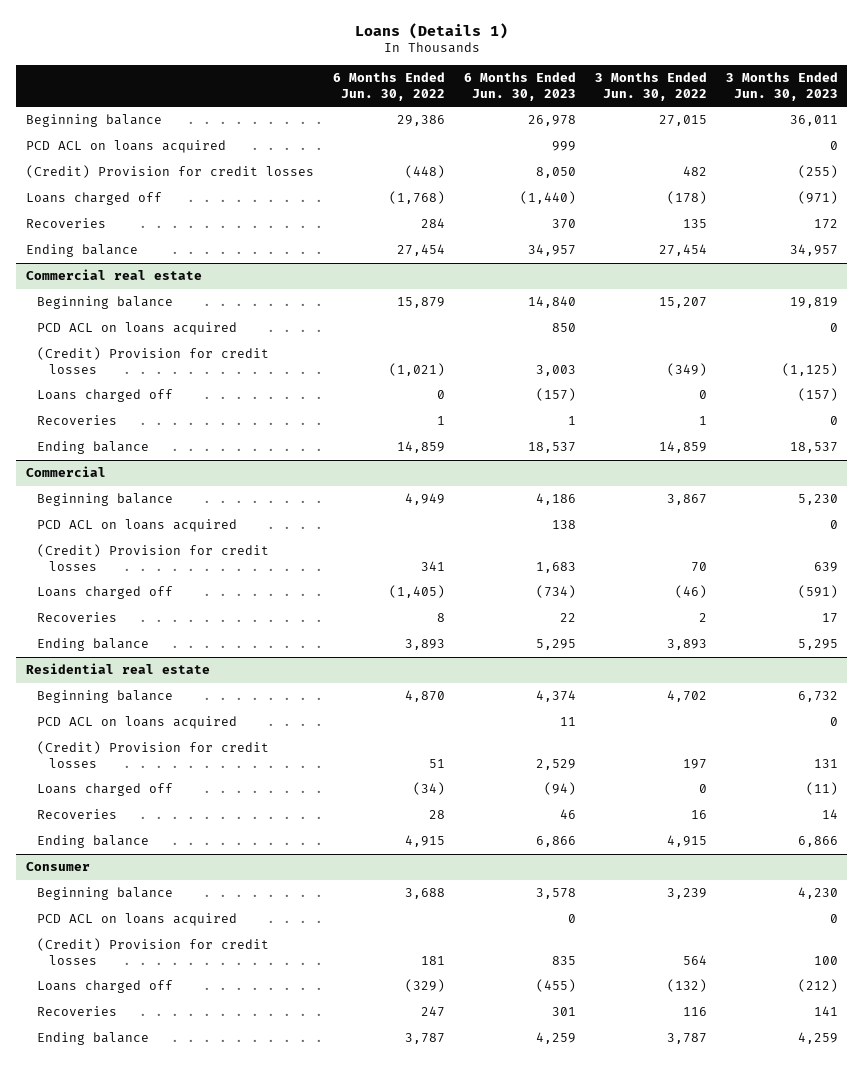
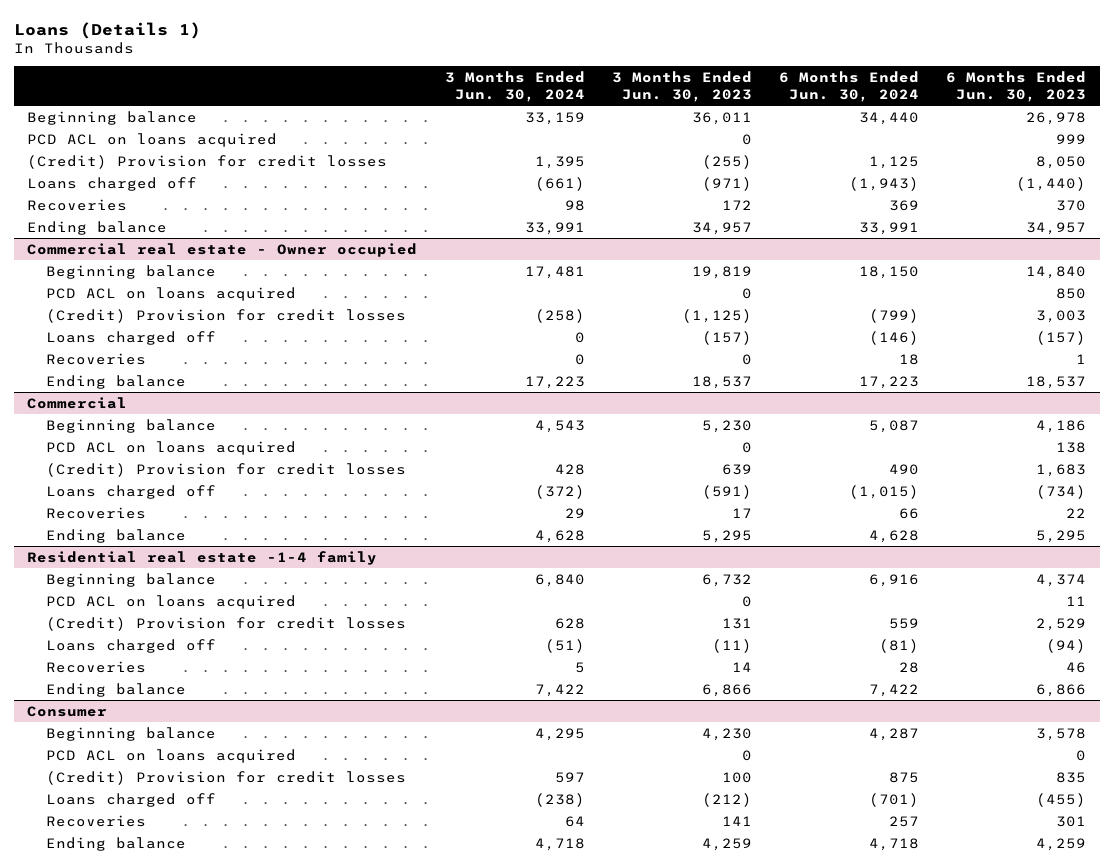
[332,72,445,102] 6 Months Ended Jun. 30, 2022 -> none
[594,72,707,102] 3 Months Ended Jun. 30, 2022 -> none
none -> [444,71,585,102] 3 Months Ended Jun. 30, 2024
none -> [779,71,920,102] 6 Months Ended Jun. 30, 2024
[25,269,202,281] Commercial real estate -> [27,242,418,257] Commercial real estate - Owner occupied
[25,663,210,675] Residential real estate -> [27,550,378,565] Residential real estate -1-4 family

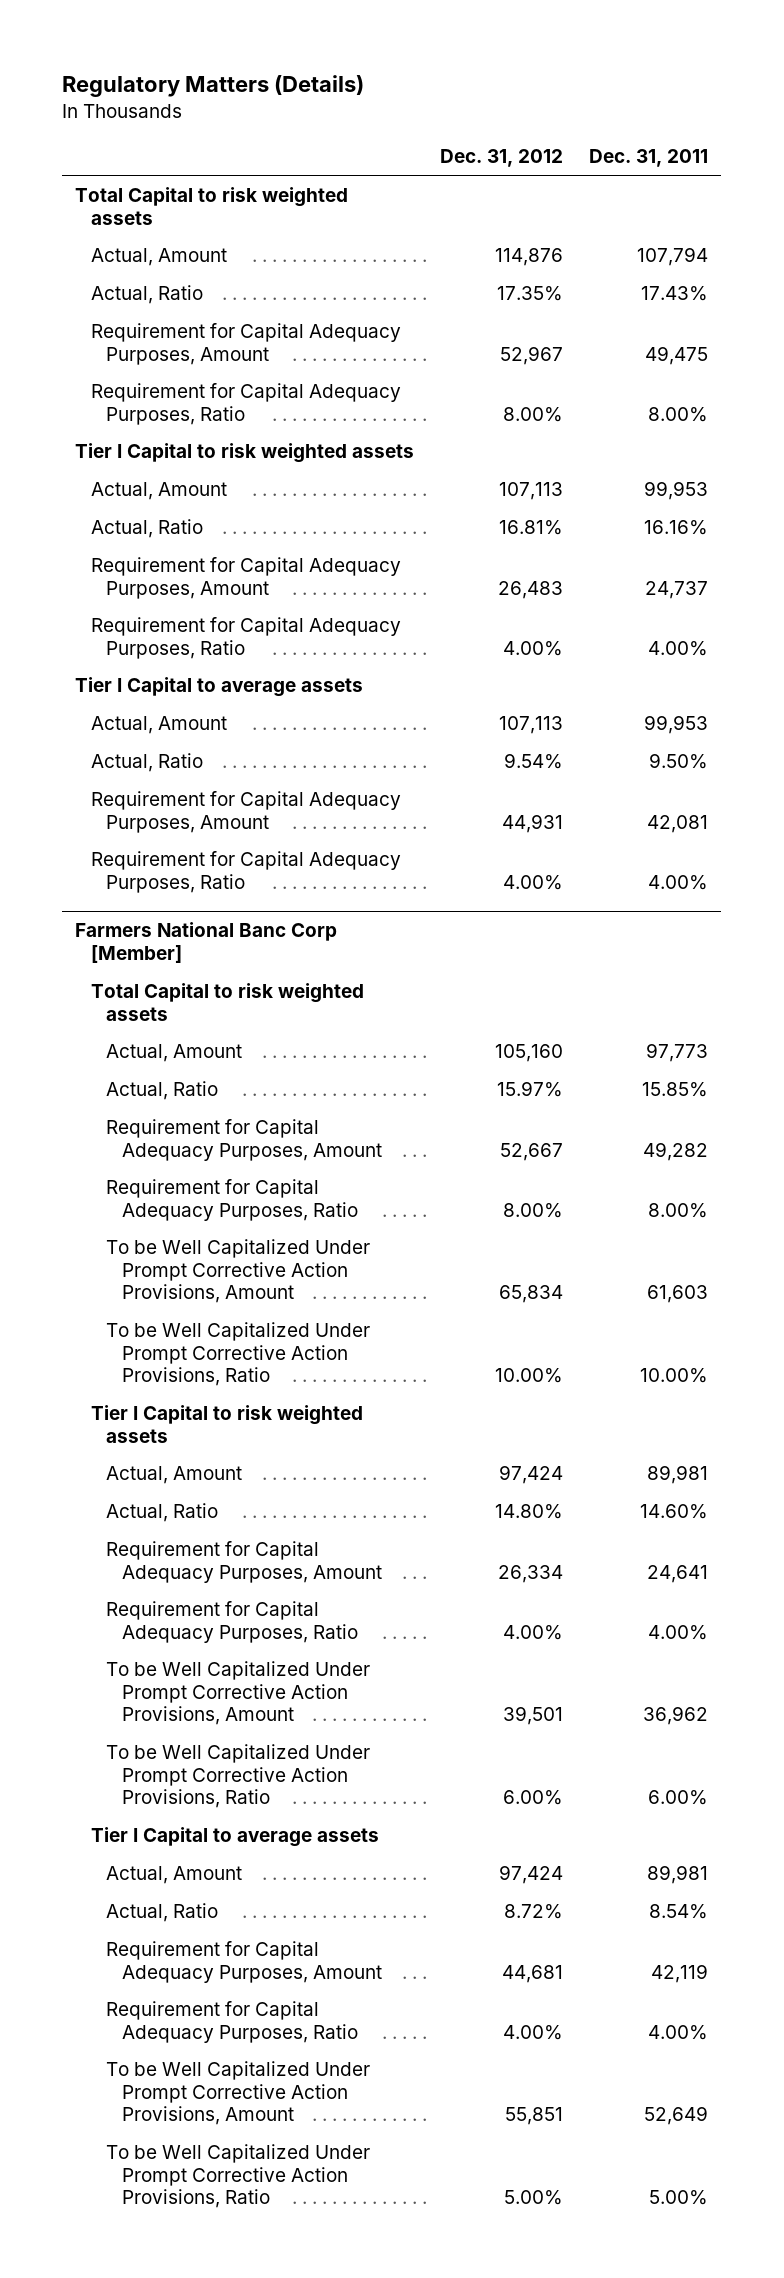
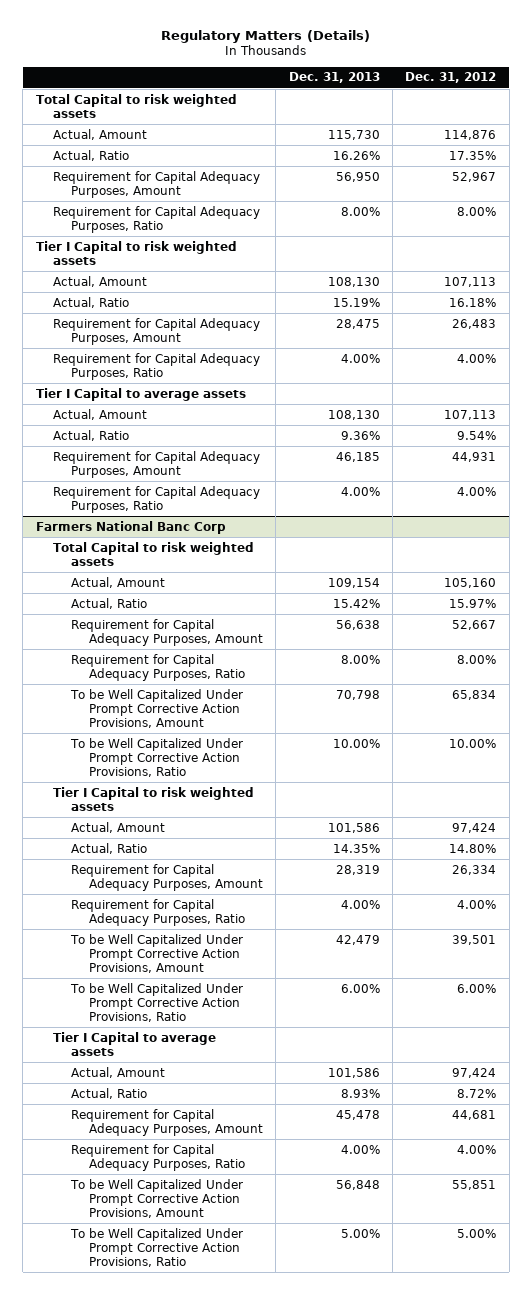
[589,149,709,168] Dec. 31, 2011 -> none
none -> [288,72,380,84] Dec. 31, 2013
[499,519,564,535] 16.81% -> [449,297,497,307] 16.18%
[75,922,338,963] Farmers National Banc Corp [Member] -> [35,520,226,534] Farmers National Banc Corp

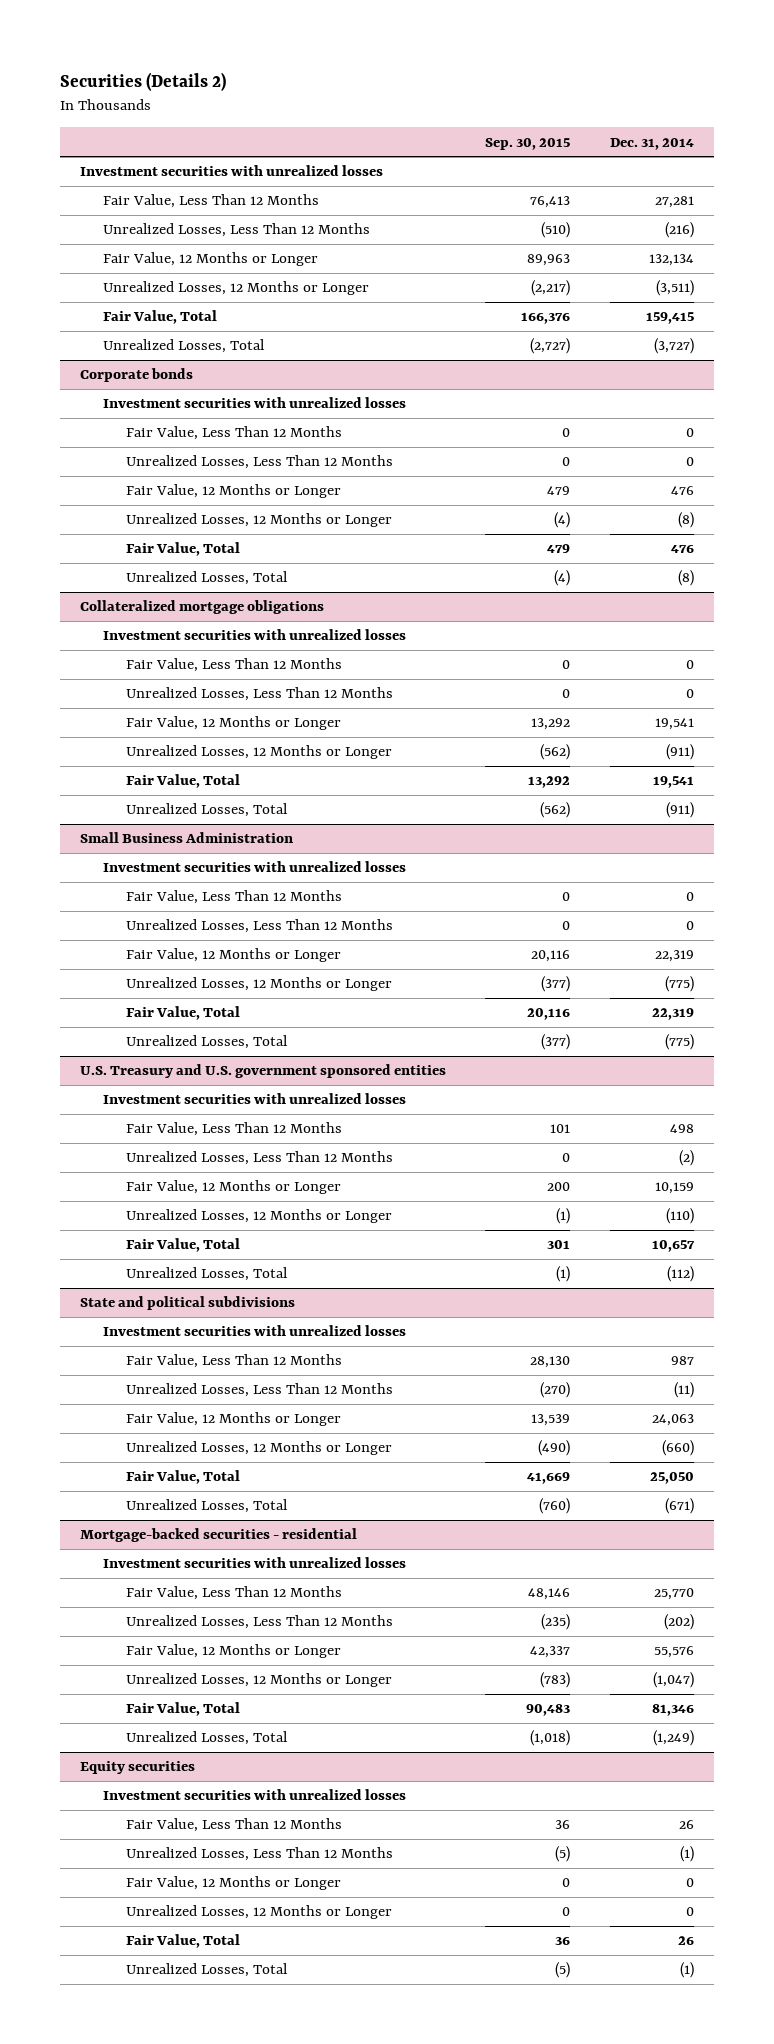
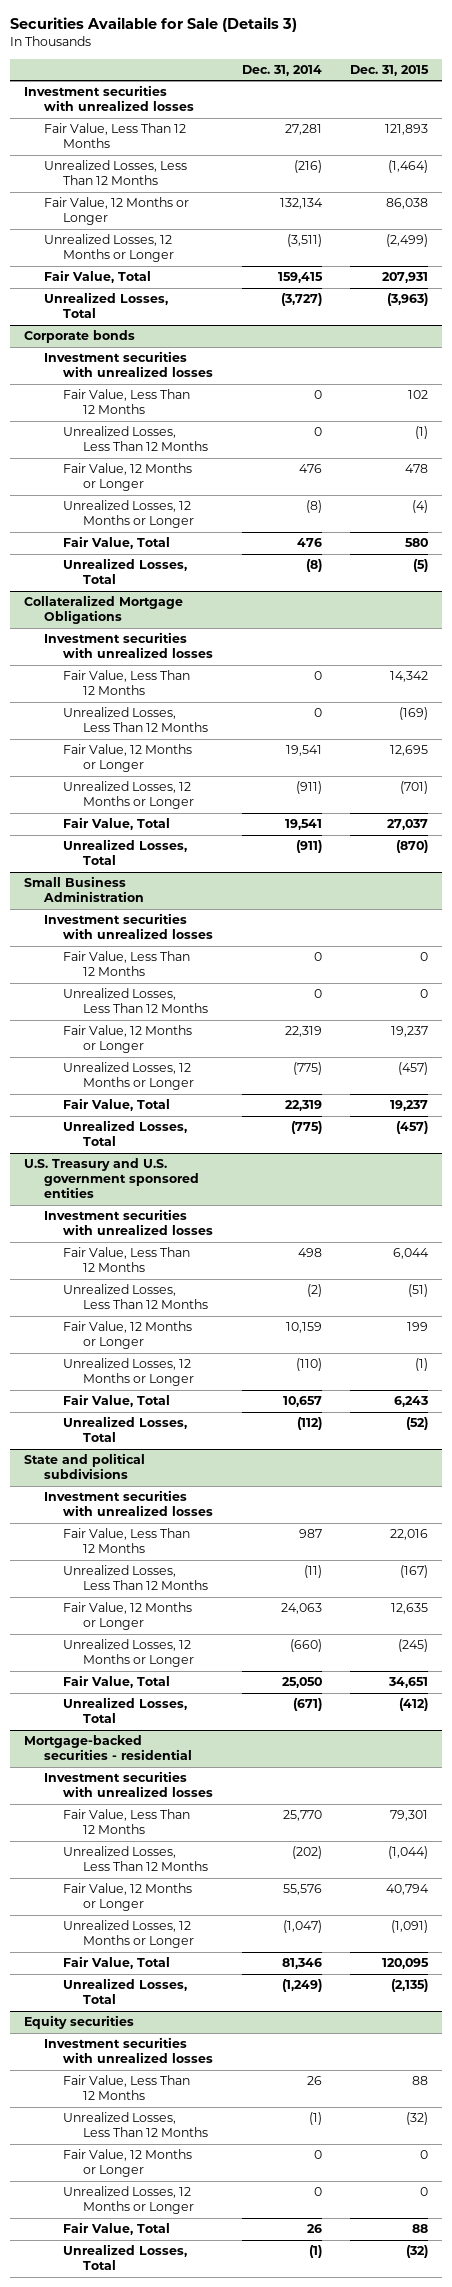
[60,71,227,91] Securities (Details 2) -> [9,17,297,33] Securities Available for Sale (Details 3)
[485,137,571,150] Sep. 30, 2015 -> none
none -> [349,64,429,76] Dec. 31, 2015
[79,600,324,615] Collateralized mortgage obligations -> [24,595,184,625] Collateralized Mortgage Obligations

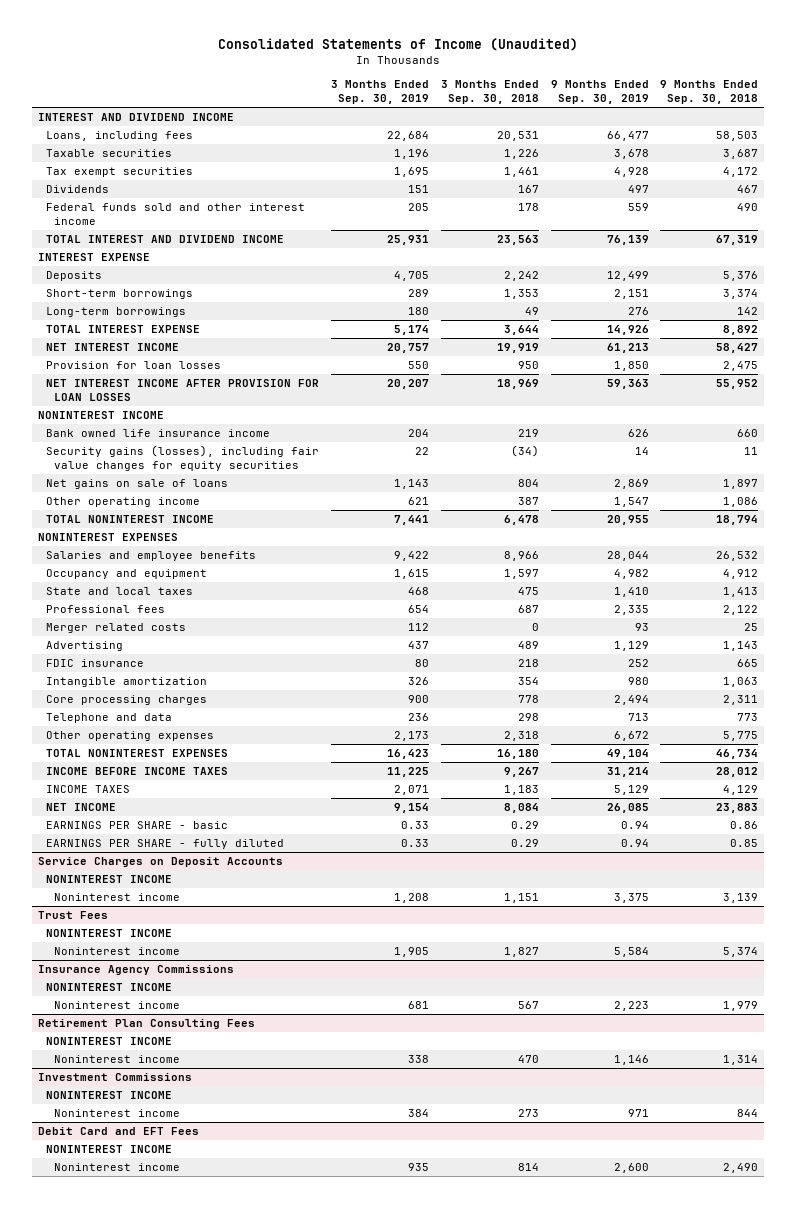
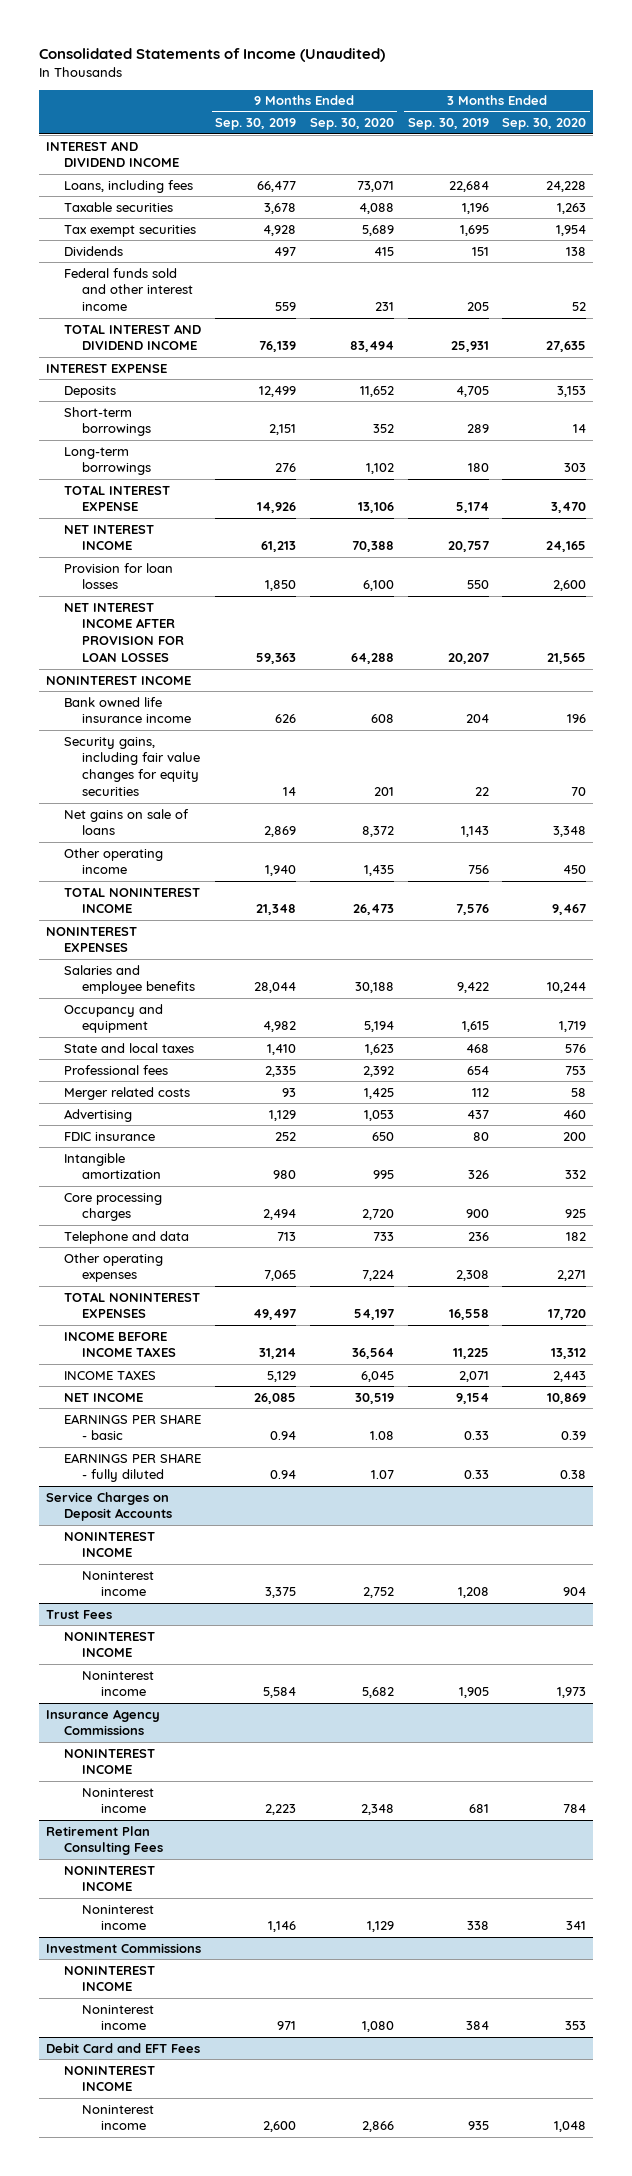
[440,80,539,104] 3 Months Ended Sep. 30, 2018 -> none
[660,80,759,104] 9 Months Ended Sep. 30, 2018 -> none
none -> [309,118,394,131] Sep. 30, 2020
none -> [502,118,587,131] Sep. 30, 2020
[46,445,320,471] Security gains (losses), including fair value changes for equity securities -> [64,736,201,797] Security gains, including fair value changes for equity securities
[407,497,429,506] 621 -> [467,865,489,875] 756
[613,497,649,508] 1,547 -> [264,865,296,877] 1,940
[393,515,429,526] 7,441 -> [455,904,489,916] 7,576
[606,515,649,526] 20,955 -> [255,904,296,916] 21,348
[393,731,429,742] 2,173 -> [455,1270,489,1282] 2,308
[613,731,649,742] 6,672 -> [263,1270,296,1282] 7,065
[386,749,429,760] 16,423 -> [448,1309,489,1321] 16,558
[606,749,649,760] 49,104 -> [252,1309,296,1321] 49,497

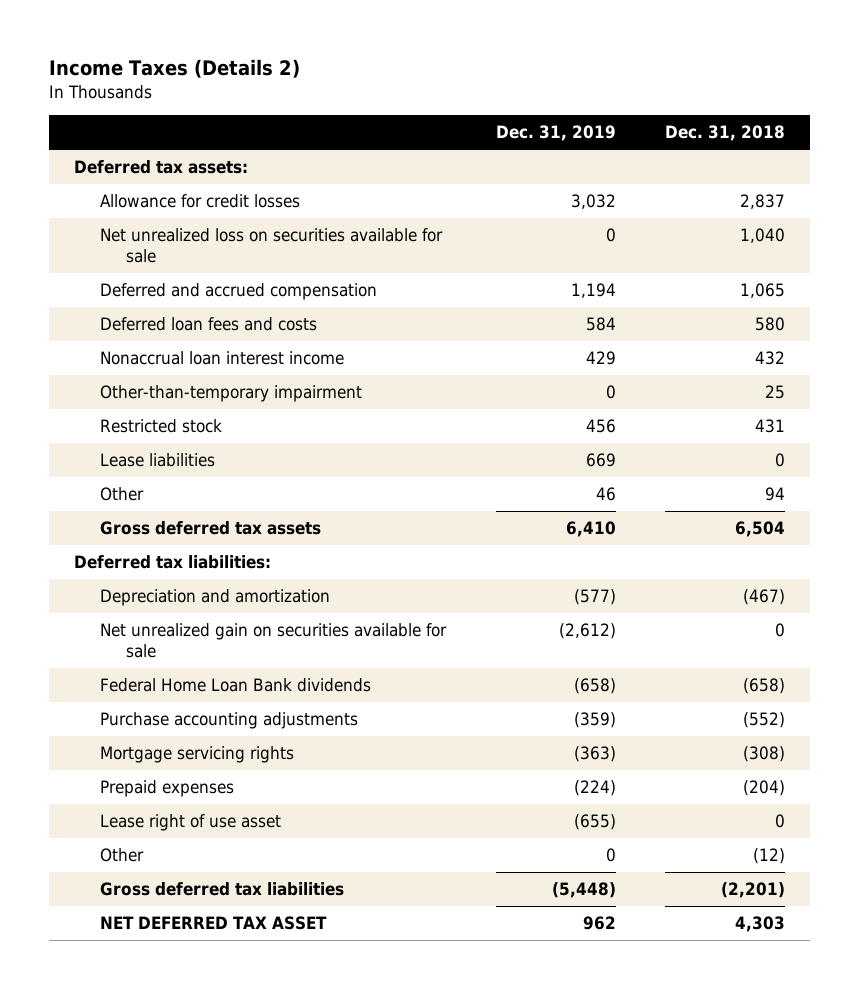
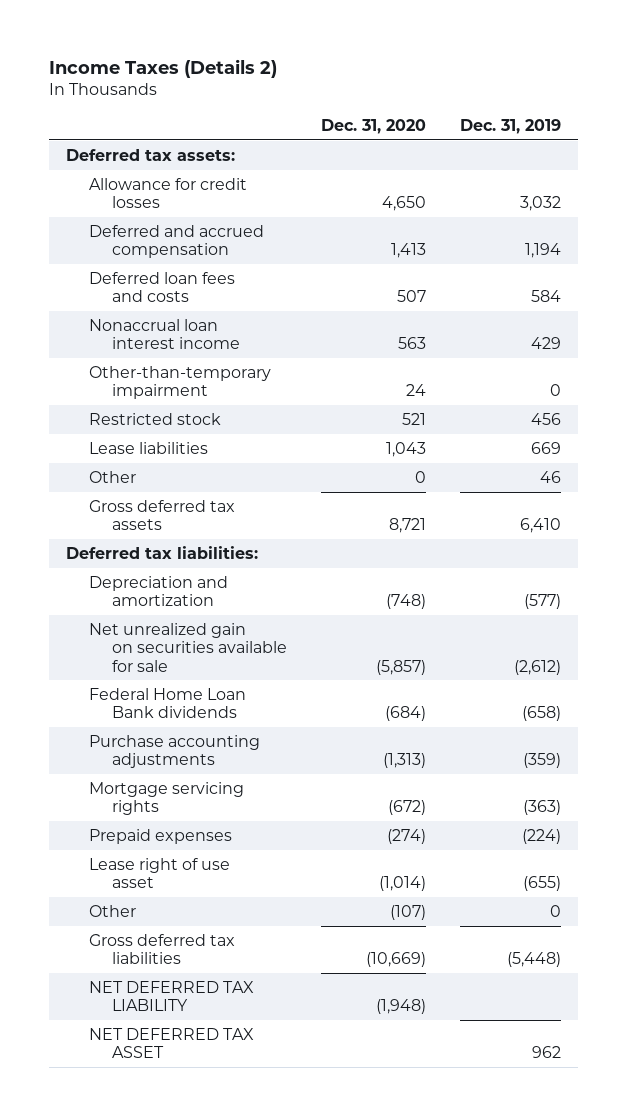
[665,125,786,142] Dec. 31, 2018 -> none
none -> [321,118,427,134] Dec. 31, 2020
[99,228,443,263] Net unrealized loss on securities available for sale -> none
none -> [89,980,255,1012] NET DEFERRED TAX LIABILITY

